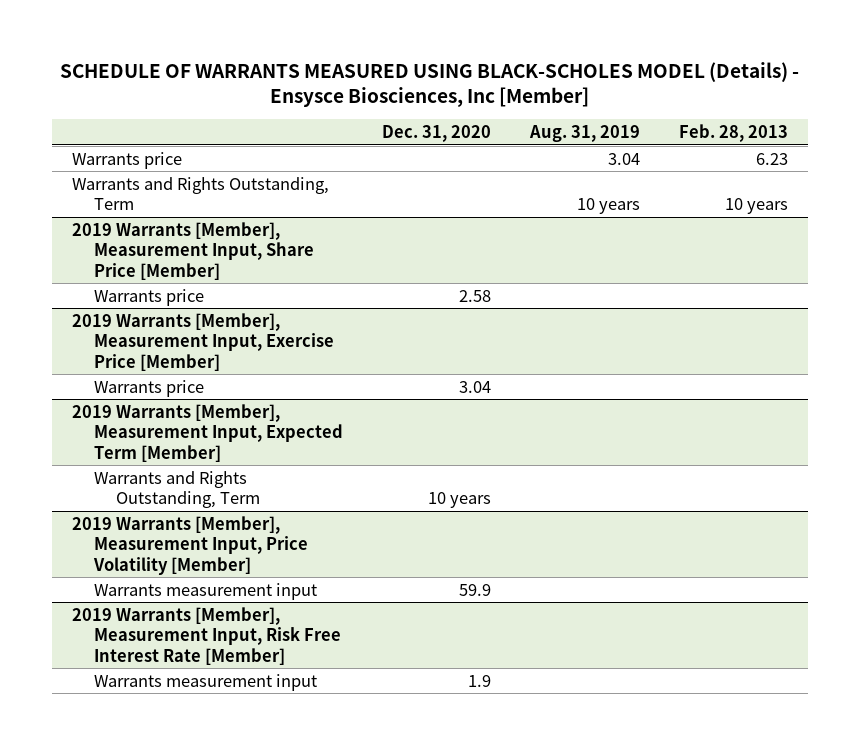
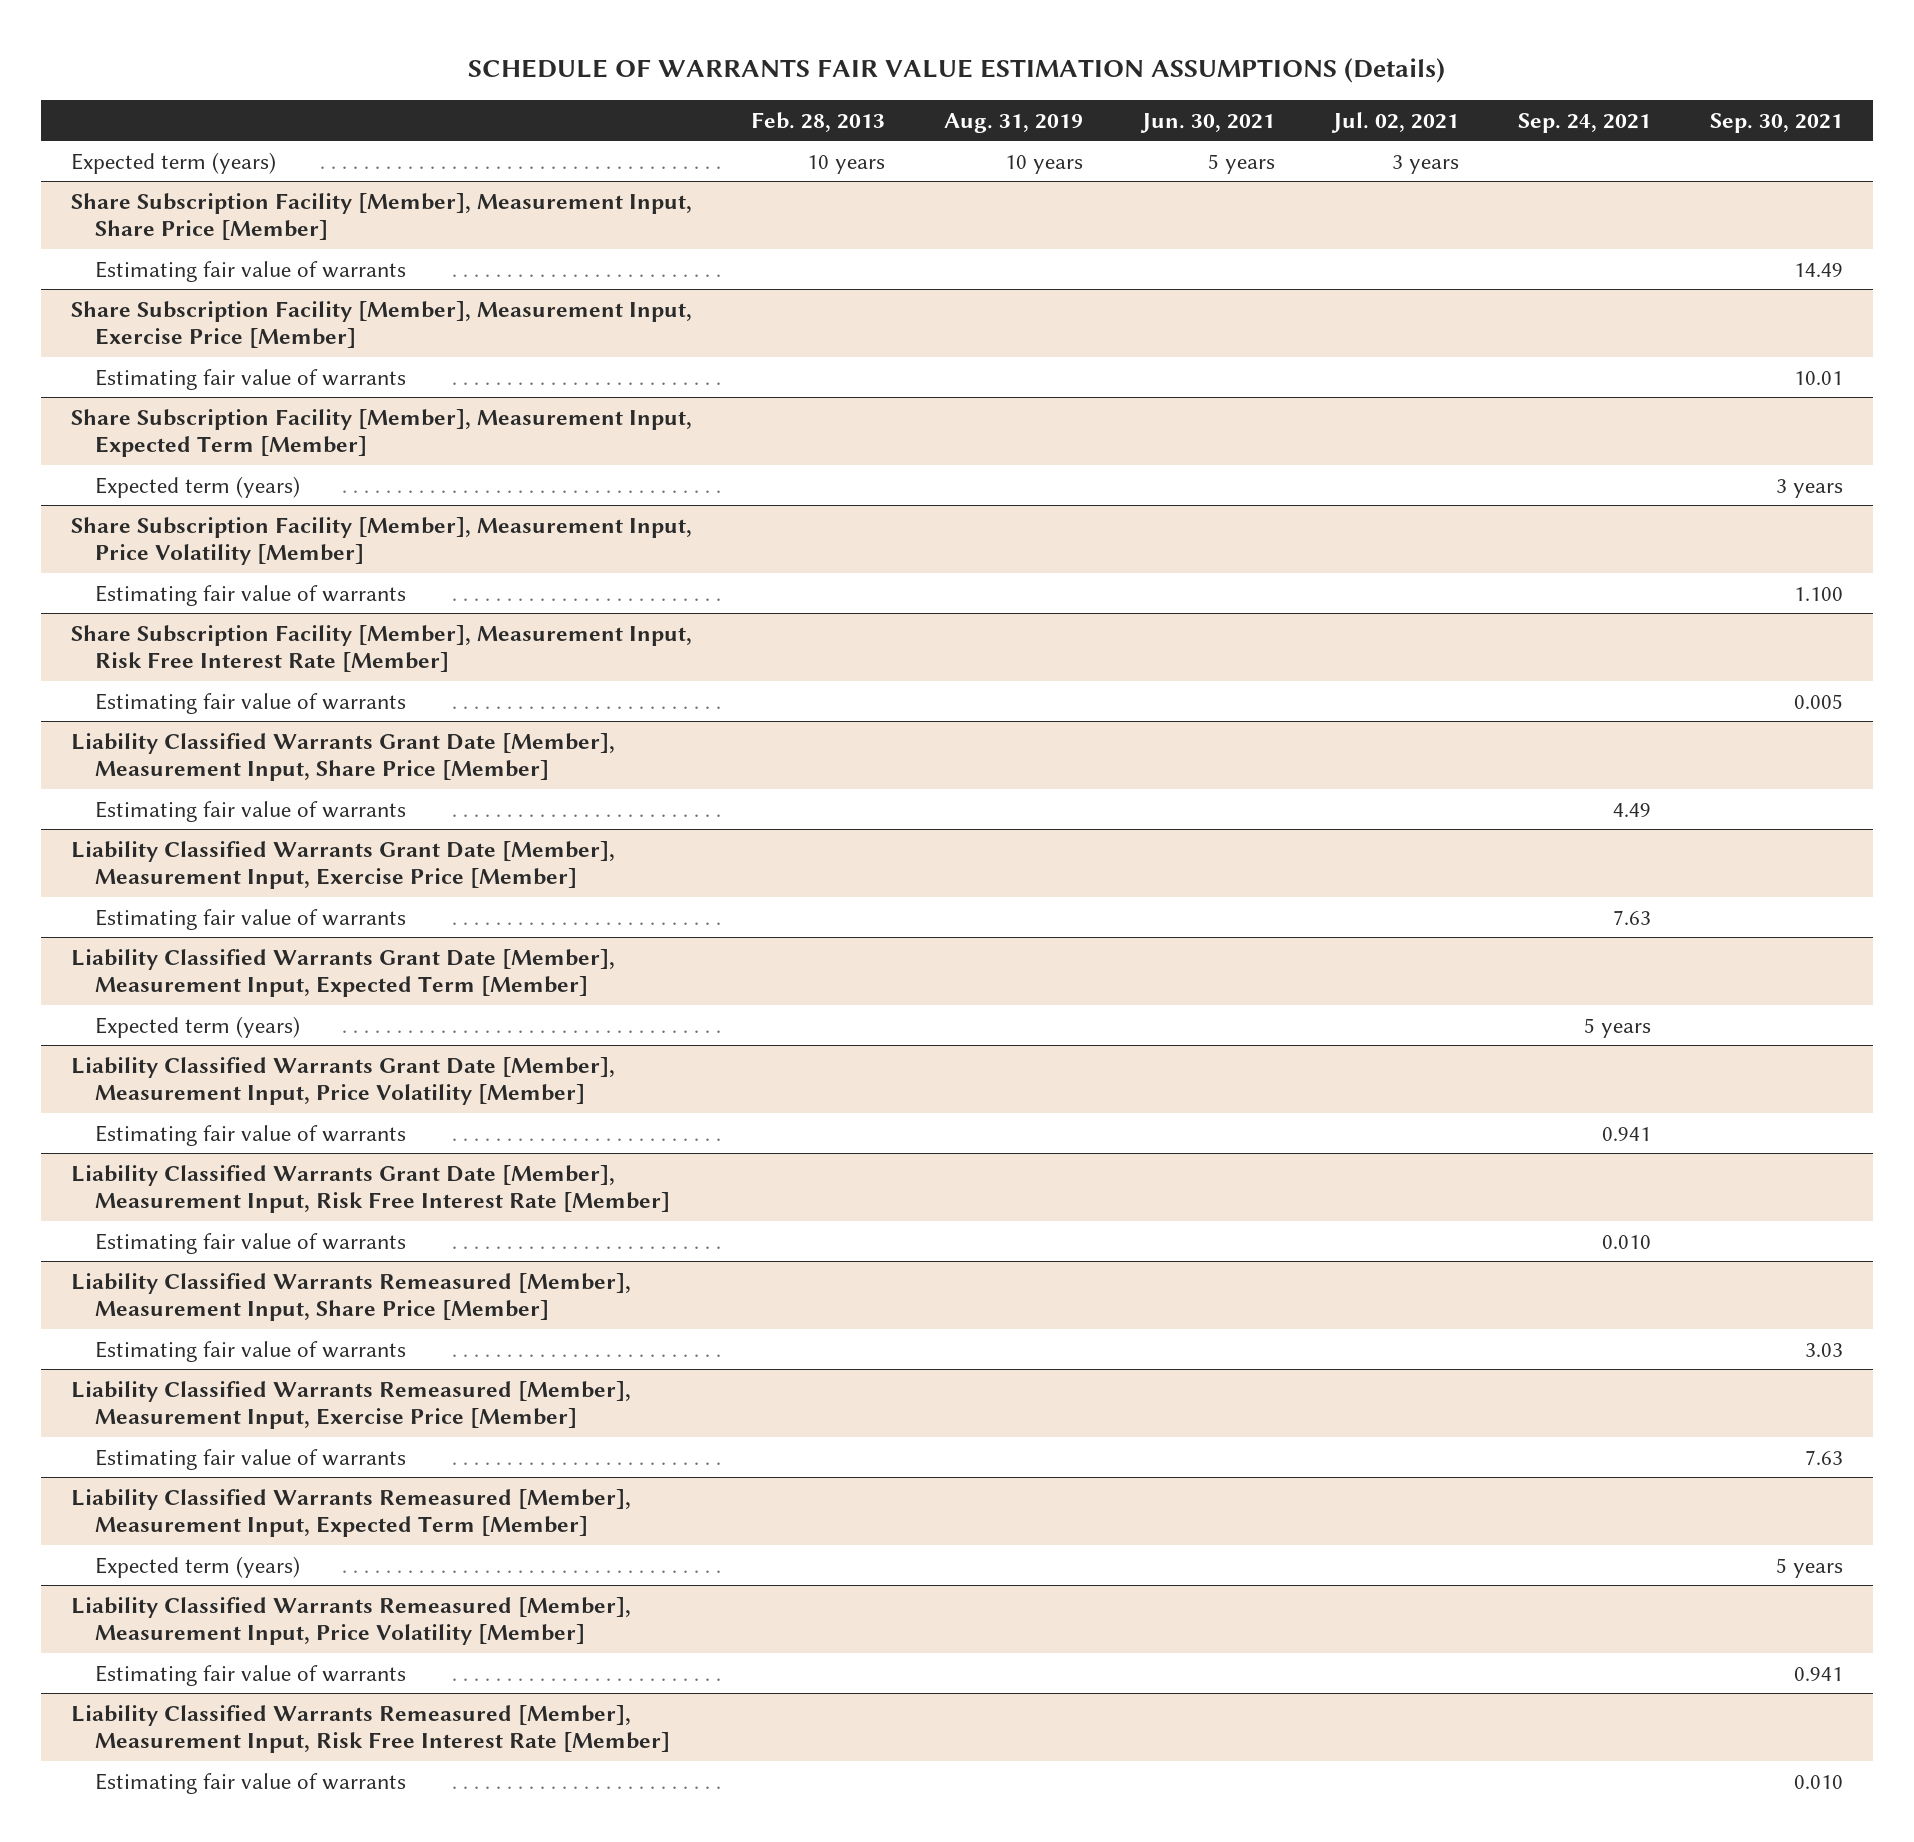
[59,61,799,107] SCHEDULE OF WARRANTS MEASURED USING BLACK-SCHOLES MODEL (Details) - Ensysce Biosciences, Inc [Member] -> [468,58,1446,84] SCHEDULE OF WARRANTS FAIR VALUE ESTIMATION ASSUMPTIONS (Details)
[381,124,491,142] Dec. 31, 2020 -> none
none -> [1139,112,1275,133] Jun. 30, 2021
none -> [1331,111,1460,133] Jul. 02, 2021
none -> [1518,112,1652,133] Sep. 24, 2021
none -> [1710,112,1844,133] Sep. 30, 2021
[71,151,182,169] Warrants price -> none
[93,288,204,306] Warrants price -> none
[93,379,204,397] Warrants price -> none
[71,176,329,211] Warrants and Rights Outstanding, Term -> [70,151,276,174] Expected term (years)
none -> [70,192,692,240] Share Subscription Facility [Member], Measurement Input, Share Price [Member]
none -> [95,260,407,282] Estimating fair value of warrants
none -> [70,300,692,348] Share Subscription Facility [Member], Measurement Input, Exercise Price [Member]
none -> [95,368,407,390] Estimating fair value of warrants
none -> [70,408,692,457] Share Subscription Facility [Member], Measurement Input, Expected Term [Member]
none -> [95,475,301,498] Expected term (years)
none -> [70,516,692,565] Share Subscription Facility [Member], Measurement Input, Price Volatility [Member]
none -> [95,584,407,606] Estimating fair value of warrants
none -> [70,624,692,672] Share Subscription Facility [Member], Measurement Input, Risk Free Interest Rate [Member]
none -> [95,692,407,714] Estimating fair value of warrants
none -> [70,732,615,781] Liability Classified Warrants Grant Date [Member], Measurement Input, Share Price [Member]
none -> [95,800,407,822] Estimating fair value of warrants
none -> [70,840,615,889] Liability Classified Warrants Grant Date [Member], Measurement Input, Exercise Price [Member]
none -> [95,908,407,930] Estimating fair value of warrants
none -> [70,948,615,997] Liability Classified Warrants Grant Date [Member], Measurement Input, Expected Term [Member]
none -> [95,1015,301,1038] Expected term (years)
none -> [70,1056,615,1105] Liability Classified Warrants Grant Date [Member], Measurement Input, Price Volatility [Member]
none -> [95,1124,407,1146] Estimating fair value of warrants
none -> [70,1164,671,1213] Liability Classified Warrants Grant Date [Member], Measurement Input, Risk Free Interest Rate [Member]
none -> [95,1232,407,1254] Estimating fair value of warrants
[71,221,314,280] 2019 Warrants [Member], Measurement Input, Share Price [Member] -> [70,1272,631,1321] Liability Classified Warrants Remeasured [Member], Measurement Input, Share Price [Member]
none -> [95,1340,407,1362] Estimating fair value of warrants
[71,312,334,371] 2019 Warrants [Member], Measurement Input, Exercise Price [Member] -> [70,1380,631,1429] Liability Classified Warrants Remeasured [Member], Measurement Input, Exercise Price [Member]
none -> [95,1448,407,1470] Estimating fair value of warrants
[71,403,343,462] 2019 Warrants [Member], Measurement Input, Expected Term [Member] -> [70,1488,631,1537] Liability Classified Warrants Remeasured [Member], Measurement Input, Expected Term [Member]
[93,470,260,509] Warrants and Rights Outstanding, Term -> [95,1555,301,1578] Expected term (years)
[71,515,308,575] 2019 Warrants [Member], Measurement Input, Price Volatility [Member] -> [70,1596,631,1645] Liability Classified Warrants Remeasured [Member], Measurement Input, Price Volatility [Member]
[93,582,317,600] Warrants measurement input -> [95,1664,407,1686] Estimating fair value of warrants
[71,606,341,665] 2019 Warrants [Member], Measurement Input, Risk Free Interest Rate [Member] -> [70,1704,671,1753] Liability Classified Warrants Remeasured [Member], Measurement Input, Risk Free Interest Rate [Member]
[93,673,317,691] Warrants measurement input -> [95,1772,407,1794] Estimating fair value of warrants

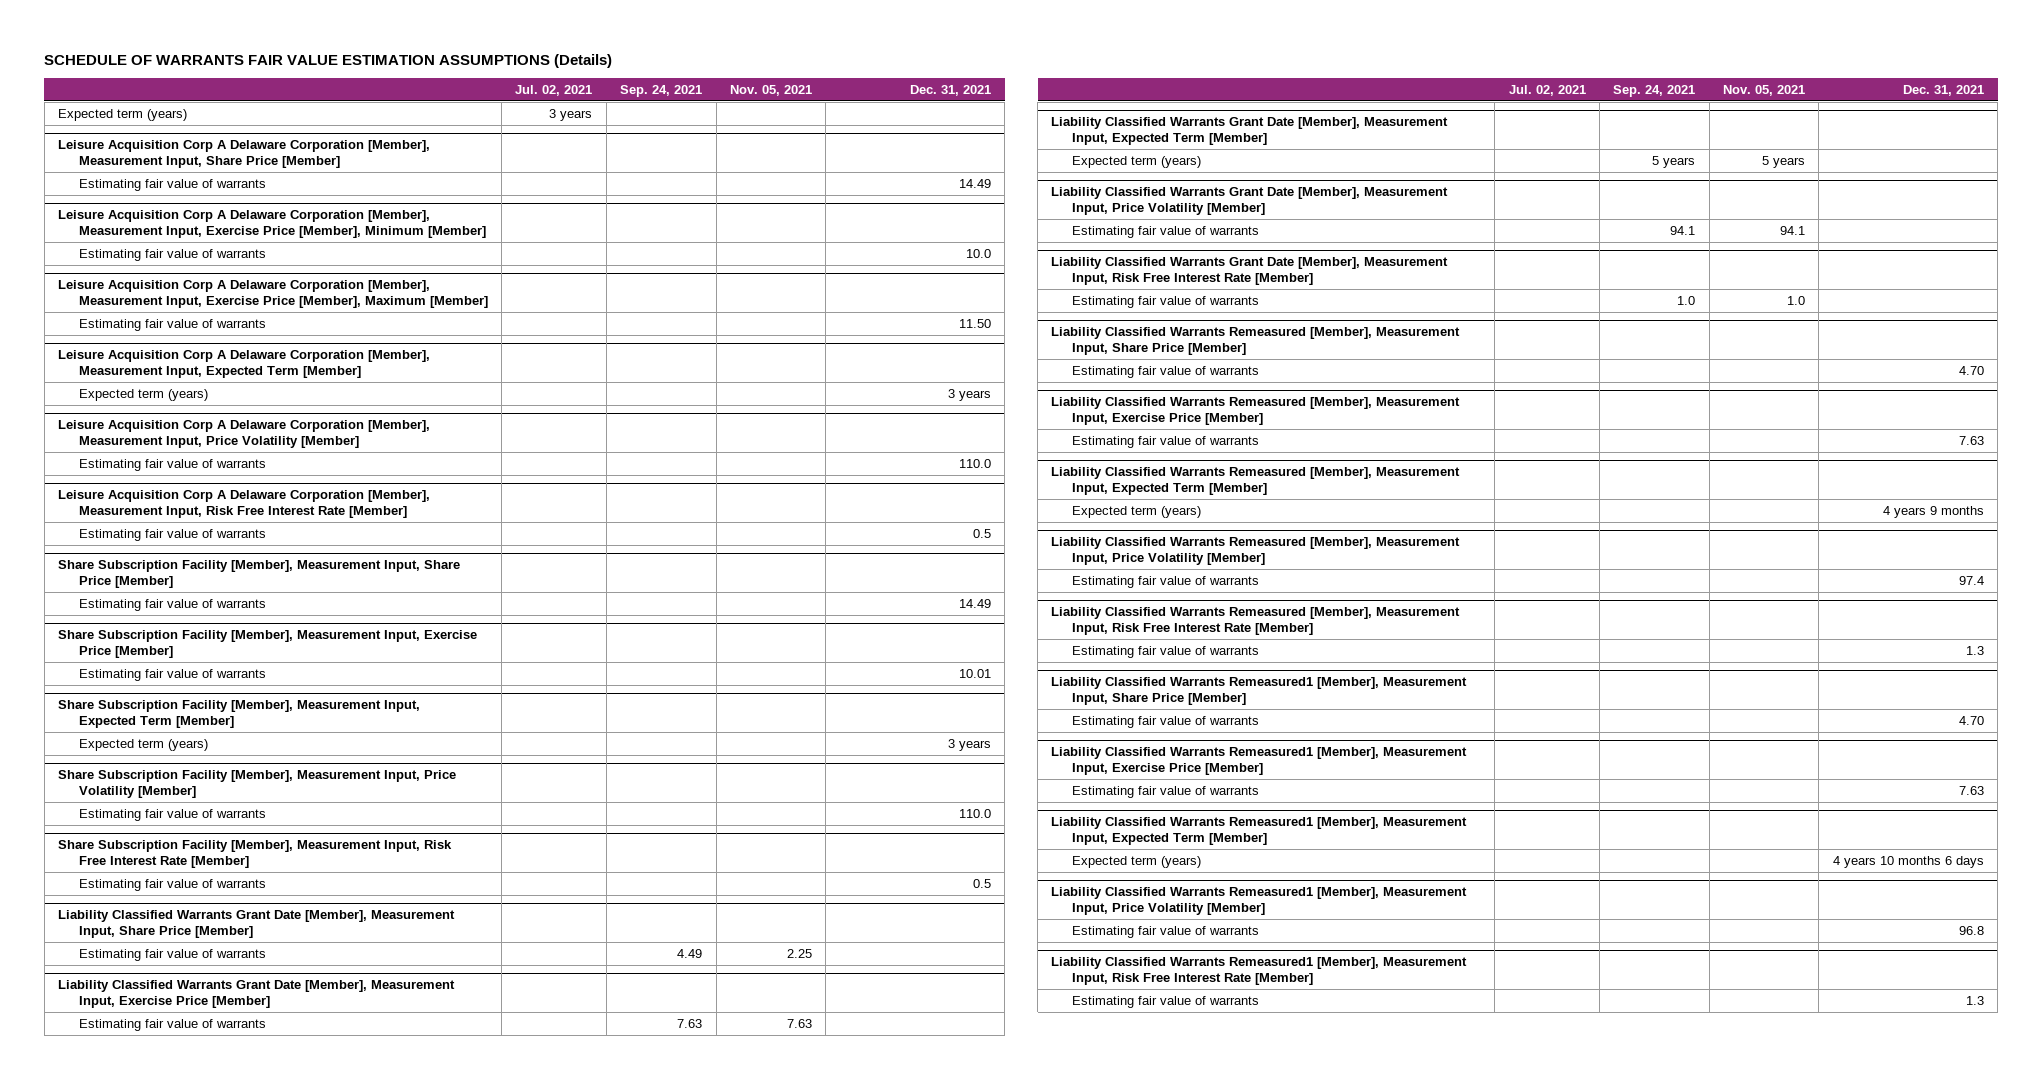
[750,111,885,132] Feb. 28, 2013 -> none
[943,112,1083,133] Aug. 31, 2019 -> none
[1139,112,1275,133] Jun. 30, 2021 -> none
[1710,112,1844,133] Sep. 30, 2021 -> none
none -> [729,84,812,96] Nov. 05, 2021
none -> [909,84,991,96] Dec. 31, 2021
none -> [58,140,431,169] Leisure Acquisition Corp A Delaware Corporation [Member], Measurement Input, Share Price [Member]
none -> [78,178,266,191] Estimating fair value of warrants
none -> [58,210,486,239] Leisure Acquisition Corp A Delaware Corporation [Member], Measurement Input, Exercise Price [Member], Minimum [Member]
none -> [78,248,266,261] Estimating fair value of warrants
none -> [58,280,488,309] Leisure Acquisition Corp A Delaware Corporation [Member], Measurement Input, Exercise Price [Member], Maximum [Member]
none -> [78,318,266,331] Estimating fair value of warrants
none -> [58,350,431,379] Leisure Acquisition Corp A Delaware Corporation [Member], Measurement Input, Expected Term [Member]
none -> [78,388,208,401] Expected term (years)
none -> [58,420,431,449] Leisure Acquisition Corp A Delaware Corporation [Member], Measurement Input, Price Volatility [Member]
none -> [78,458,266,471] Estimating fair value of warrants
none -> [58,490,431,519] Leisure Acquisition Corp A Delaware Corporation [Member], Measurement Input, Risk Free Interest Rate [Member]
none -> [78,528,266,541] Estimating fair value of warrants
[1602,1126,1652,1141] 0.941 -> [1670,225,1696,235] 94.1
[1602,1234,1652,1249] 0.010 -> [1677,295,1696,305] 1.0
none -> [1051,677,1468,706] Liability Classified Warrants Remeasured1 [Member], Measurement Input, Share Price [Member]
none -> [1071,715,1259,728] Estimating fair value of warrants
none -> [1051,747,1468,776] Liability Classified Warrants Remeasured1 [Member], Measurement Input, Exercise Price [Member]
none -> [1071,785,1259,798] Estimating fair value of warrants
none -> [1051,817,1468,846] Liability Classified Warrants Remeasured1 [Member], Measurement Input, Expected Term [Member]
none -> [1071,855,1201,868] Expected term (years)
none -> [1051,887,1468,916] Liability Classified Warrants Remeasured1 [Member], Measurement Input, Price Volatility [Member]
none -> [1071,925,1259,938] Estimating fair value of warrants
none -> [1051,957,1468,986] Liability Classified Warrants Remeasured1 [Member], Measurement Input, Risk Free Interest Rate [Member]
none -> [1071,995,1259,1008] Estimating fair value of warrants

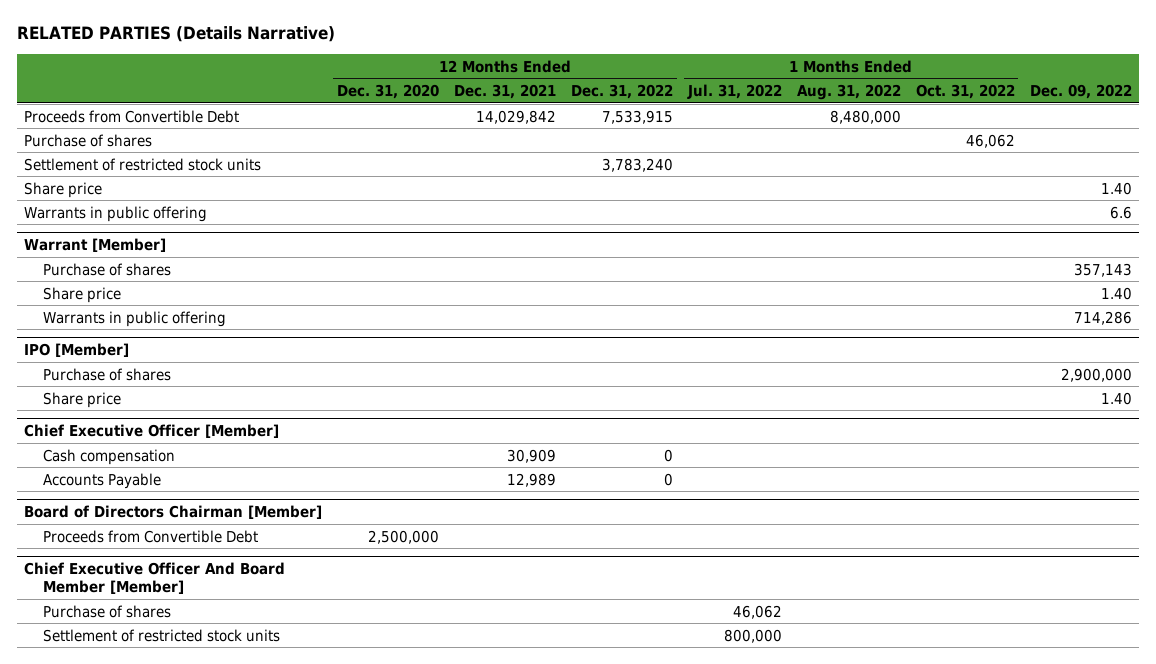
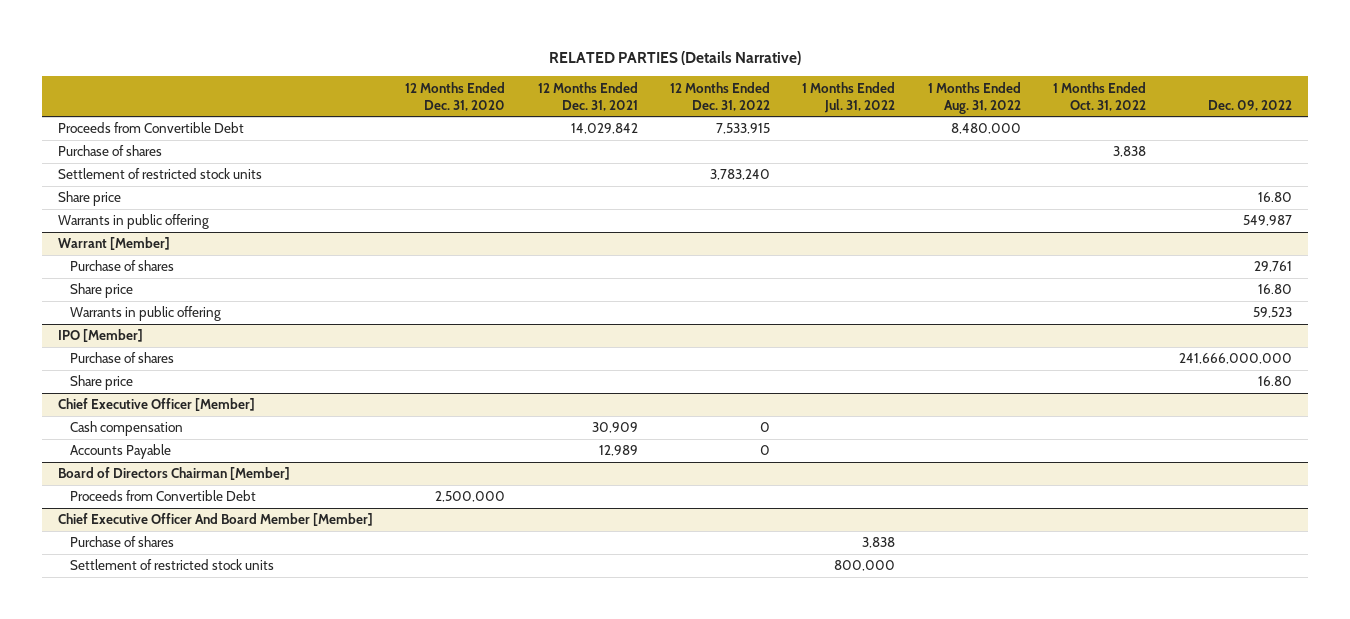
[965,133,1015,148] 46,062 -> [1113,146,1147,158] 3,838
[1100,181,1132,195] 1.40 -> [1257,192,1292,203] 16.80
[1109,205,1132,219] 6.6 -> [1242,215,1292,227] 549,987
[1073,262,1132,277] 357,143 -> [1253,261,1292,273] 29,761
[1100,286,1132,300] 1.40 -> [1257,284,1292,295] 16.80
[1073,310,1132,325] 714,286 -> [1252,307,1292,319] 59,523
[1060,367,1132,382] 2,900,000 -> [1178,353,1292,365] 241,666,000,000
[1100,391,1132,405] 1.40 -> [1257,376,1292,387] 16.80
[732,604,782,619] 46,062 -> [862,537,896,549] 3,838

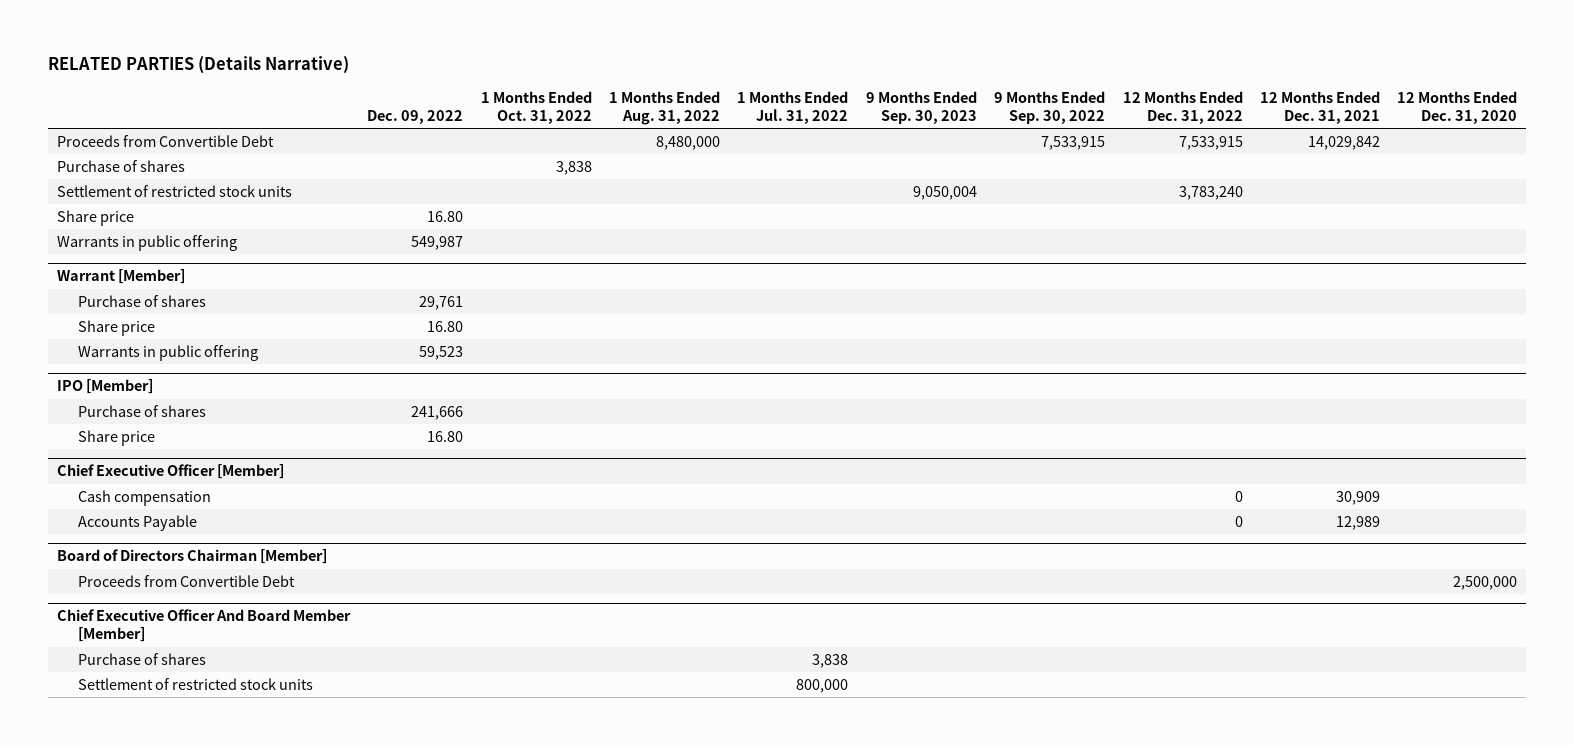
none -> [865,90,977,124] 9 Months Ended Sep. 30, 2023
none -> [994,90,1106,124] 9 Months Ended Sep. 30, 2022
[1178,353,1292,365] 241,666,000,000 -> [411,405,464,420] 241,666

